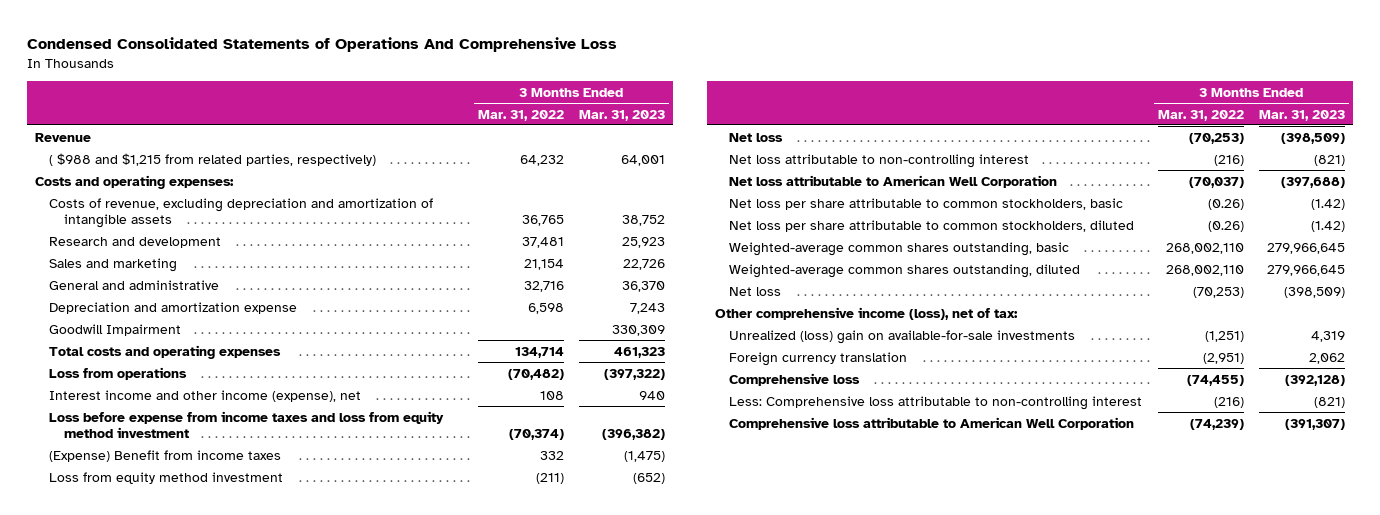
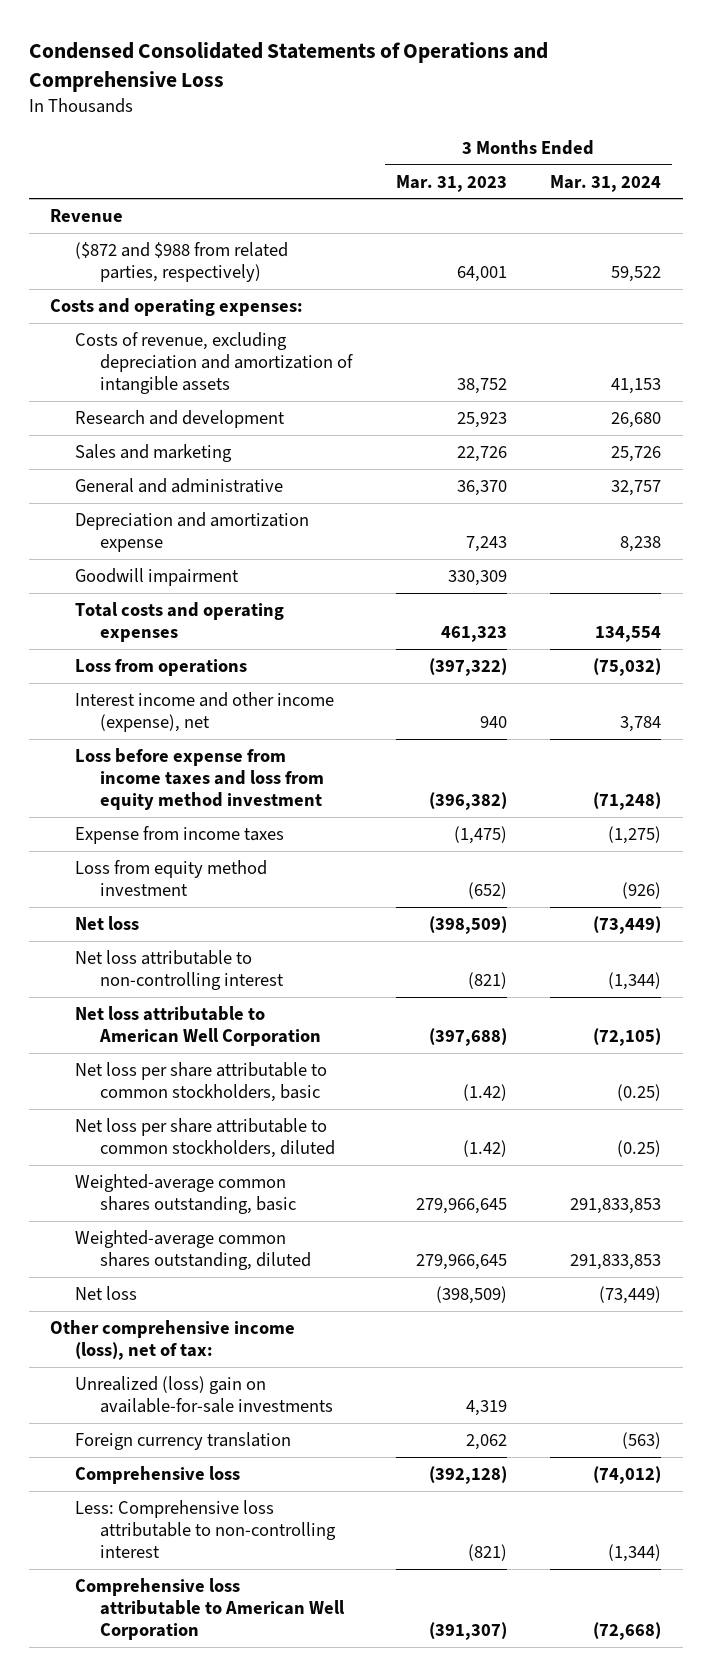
[27,36,618,52] Condensed Consolidated Statements of Operations And Comprehensive Loss -> [28,41,548,92] Condensed Consolidated Statements of Operations and Comprehensive Loss
[477,109,564,121] Mar. 31, 2022 -> none
none -> [550,174,662,192] Mar. 31, 2024
[49,152,377,166] ( $988 and $1,215 from related parties, respectively) -> [75,242,289,283] ($872 and $988 from related parties, respectively)
[49,323,182,336] Goodwill Impairment -> [75,568,240,587] Goodwill impairment
[49,449,282,462] (Expense) Benefit from income taxes -> [75,826,285,845] Expense from income taxes

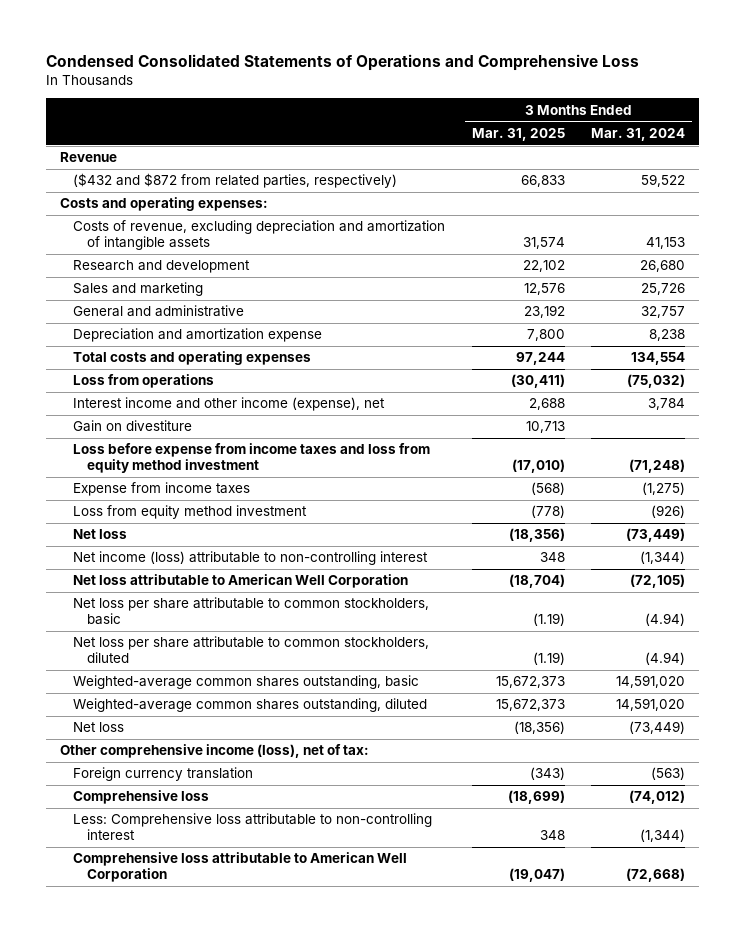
[395,174,507,192] Mar. 31, 2023 -> none
none -> [471,127,565,141] Mar. 31, 2025
[75,242,289,283] ($872 and $988 from related parties, respectively) -> [73,173,398,189] ($432 and $872 from related parties, respectively)
[75,568,240,587] Goodwill impairment -> none
none -> [73,420,193,433] Gain on divestiture
[75,950,284,991] Net loss attributable to non-controlling interest -> [73,551,429,566] Net income (loss) attributable to non-controlling interest
[617,1084,662,1102] (0.25) -> [645,613,686,627] (4.94)
[617,1140,662,1158] (0.25) -> [645,652,686,666] (4.94)
[570,1198,662,1215] 291,833,853 -> [616,675,686,689] 14,591,020
[570,1254,662,1271] 291,833,853 -> [616,698,686,712] 14,591,020
[75,1376,333,1414] Unrealized (loss) gain on available-for-sale investments -> none

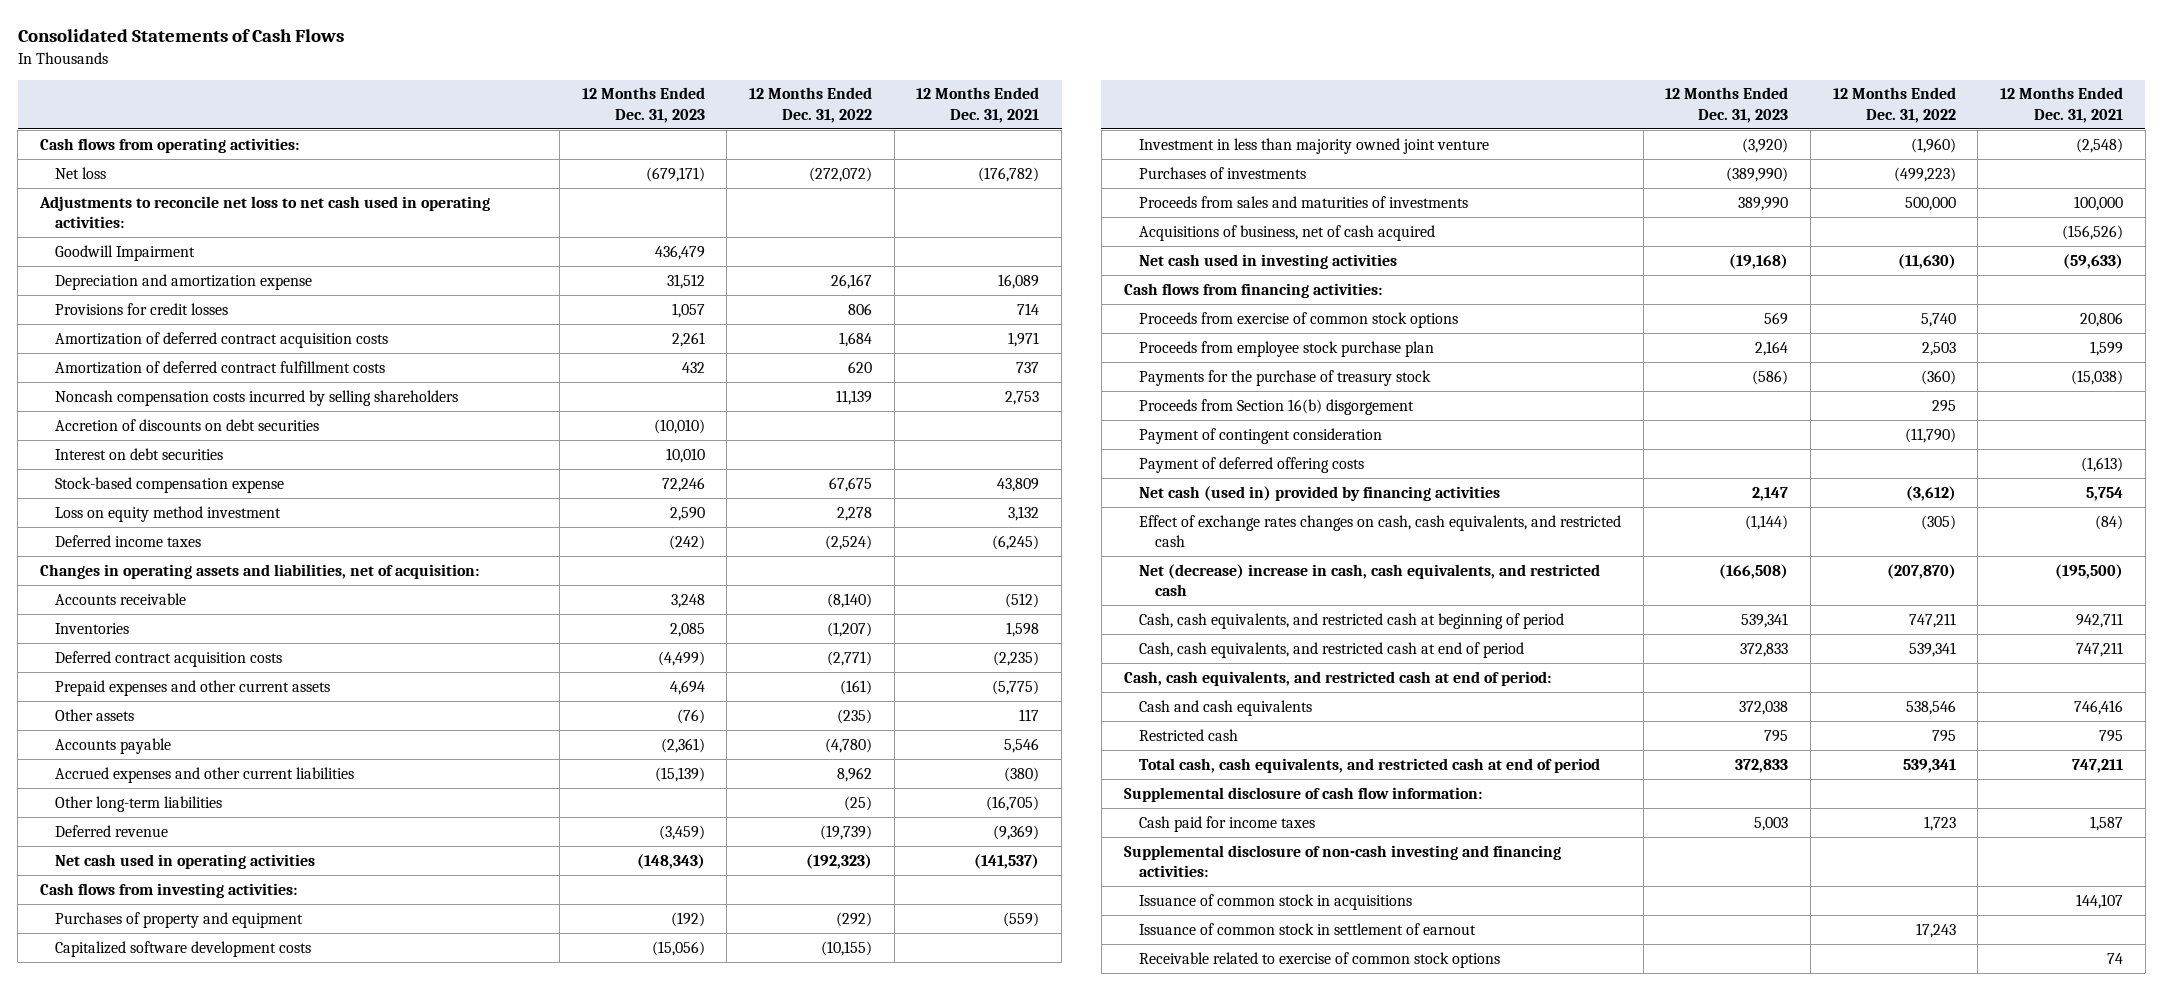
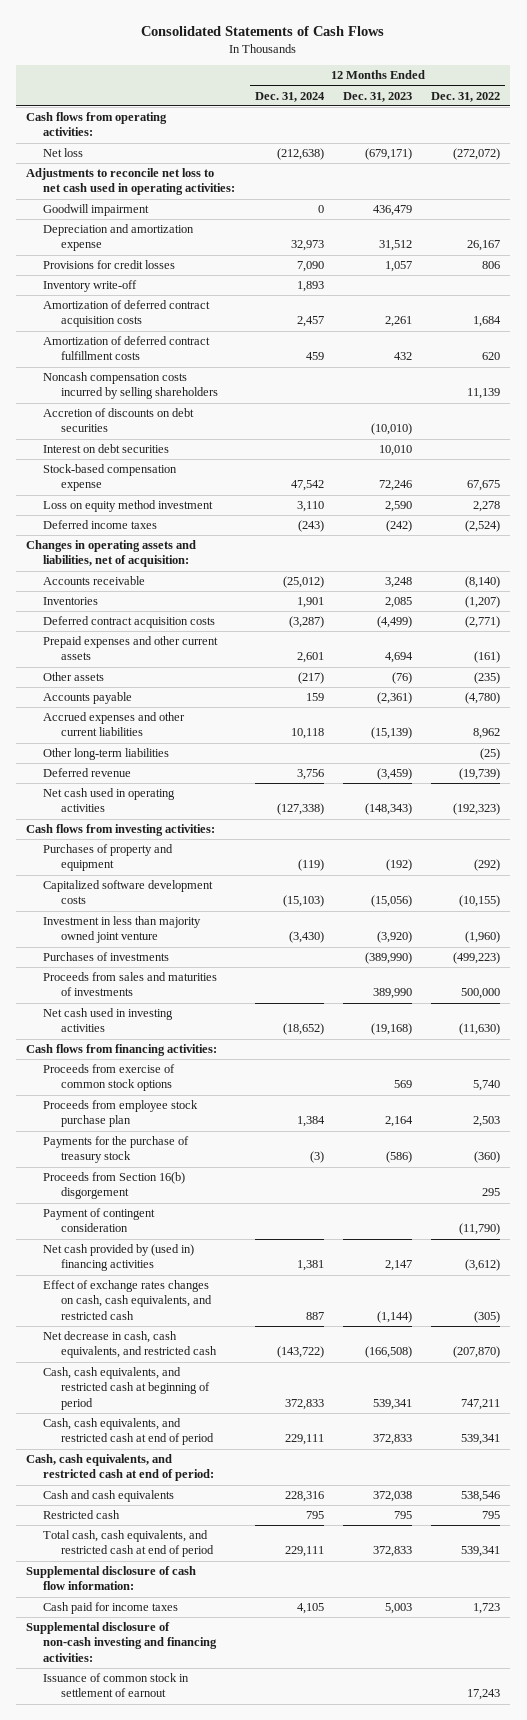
[916,87,1040,123] 12 Months Ended Dec. 31, 2021 -> none
none -> [254,91,325,102] Dec. 31, 2024
[55,244,196,261] Goodwill Impairment -> [43,204,150,217] Goodwill impairment
none -> [43,280,138,293] Inventory write-off
[1139,224,1436,241] Acquisitions of business, net of cash acquired -> none
[1139,456,1365,473] Payment of deferred offering costs -> none
[1139,485,1501,501] Net cash (used in) provided by financing activities -> [43,1244,195,1272] Net cash provided by (used in) financing activities
[1139,563,1601,597] Net (decrease) increase in cash, cash equivalents, and restricted cash -> [43,1331,217,1359] Net decrease in cash, cash equivalents, and restricted cash
[1139,893,1413,910] Issuance of common stock in acquisitions -> none
[1139,951,1501,968] Receivable related to exercise of common stock options -> none

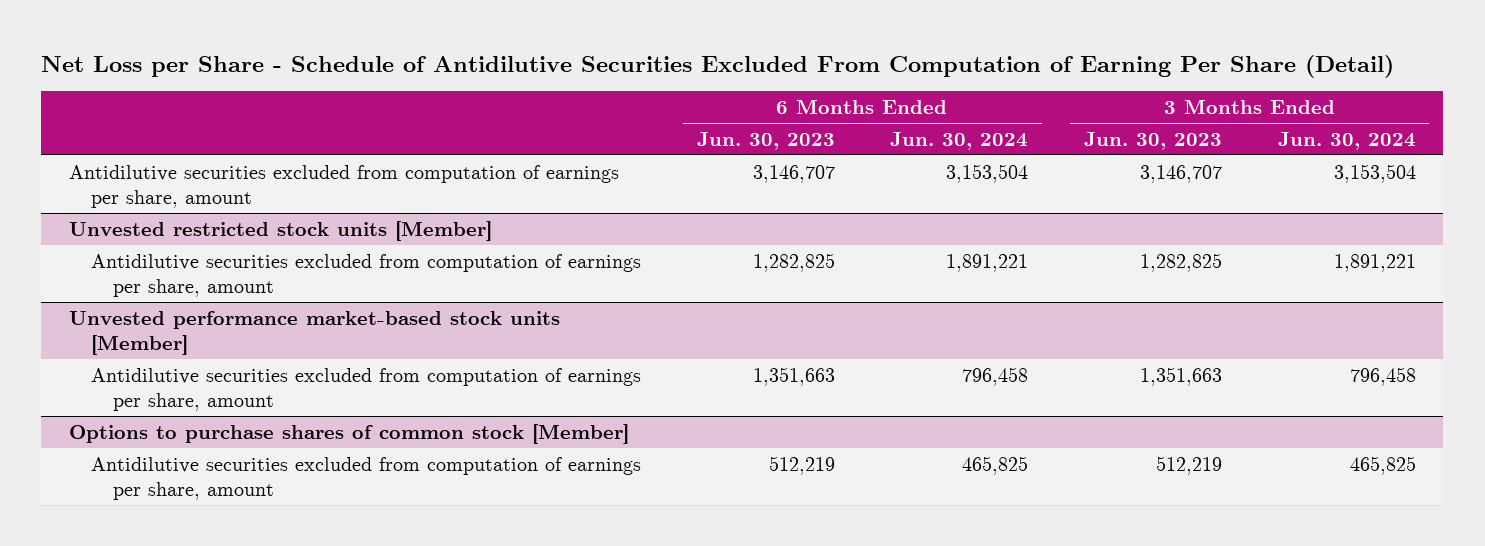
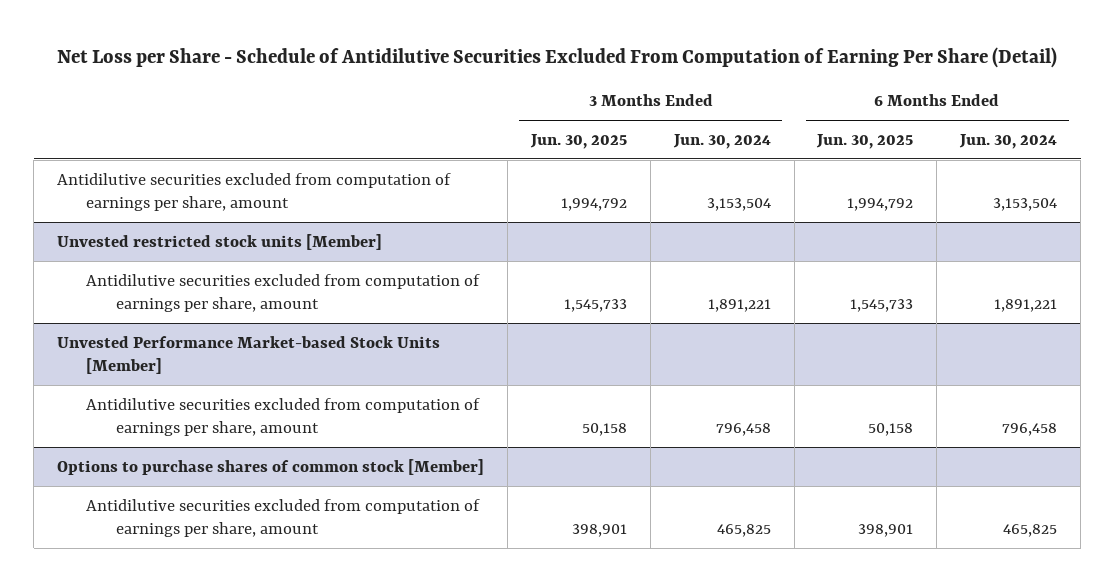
[696,131,835,150] Jun. 30, 2023 -> none
[1083,131,1222,150] Jun. 30, 2023 -> none
none -> [529,133,627,149] Jun. 30, 2025
none -> [816,133,914,149] Jun. 30, 2025
[69,310,561,355] Unvested performance market-based stock units [Member] -> [56,335,440,375] Unvested Performance Market-based Stock Units [Member]

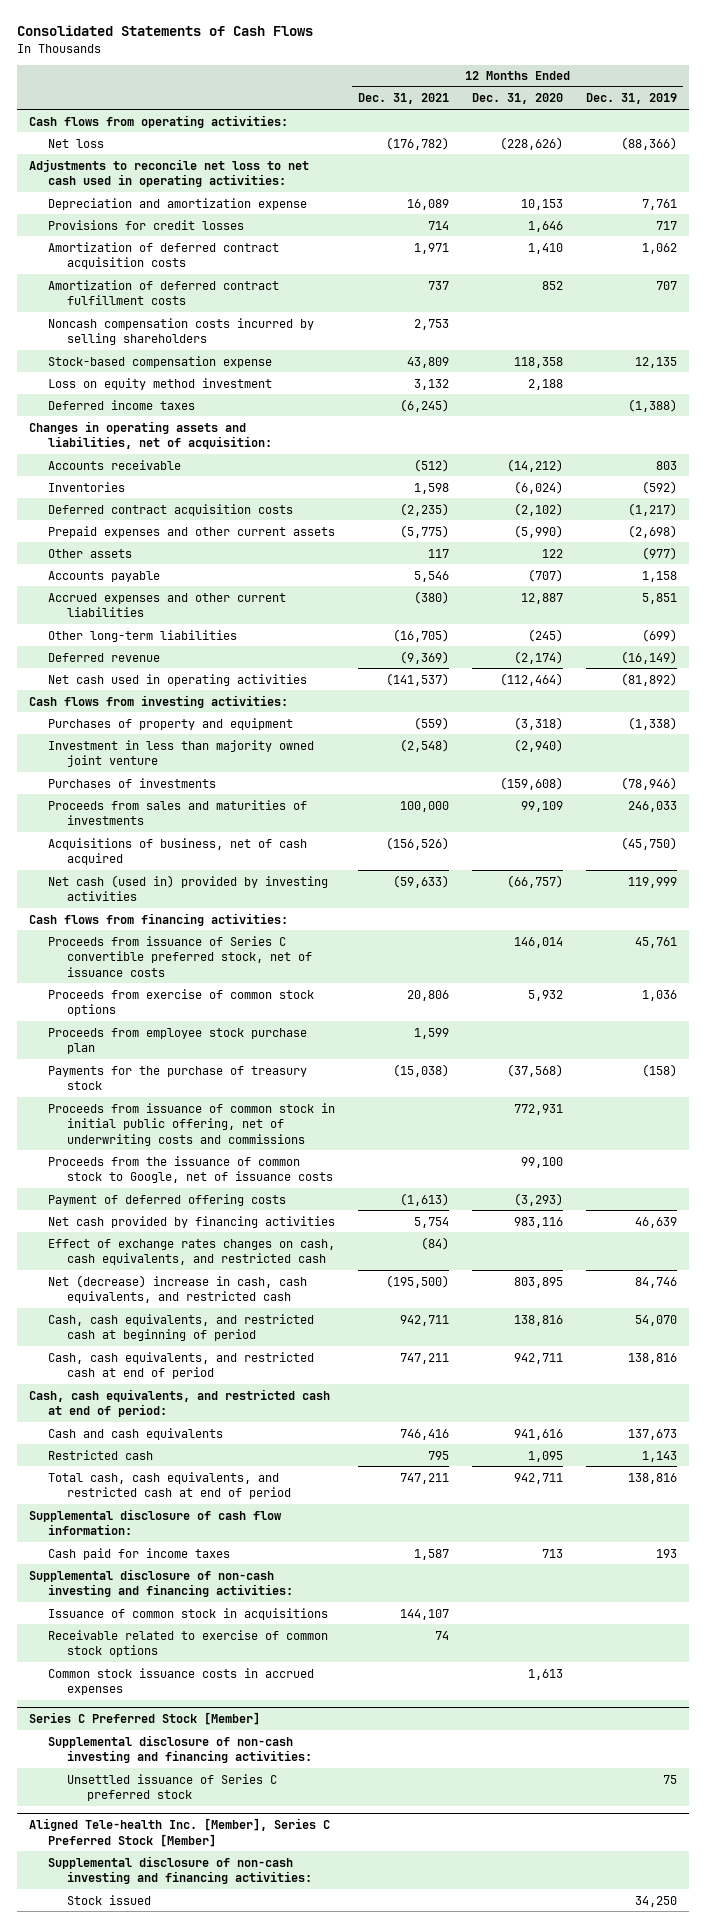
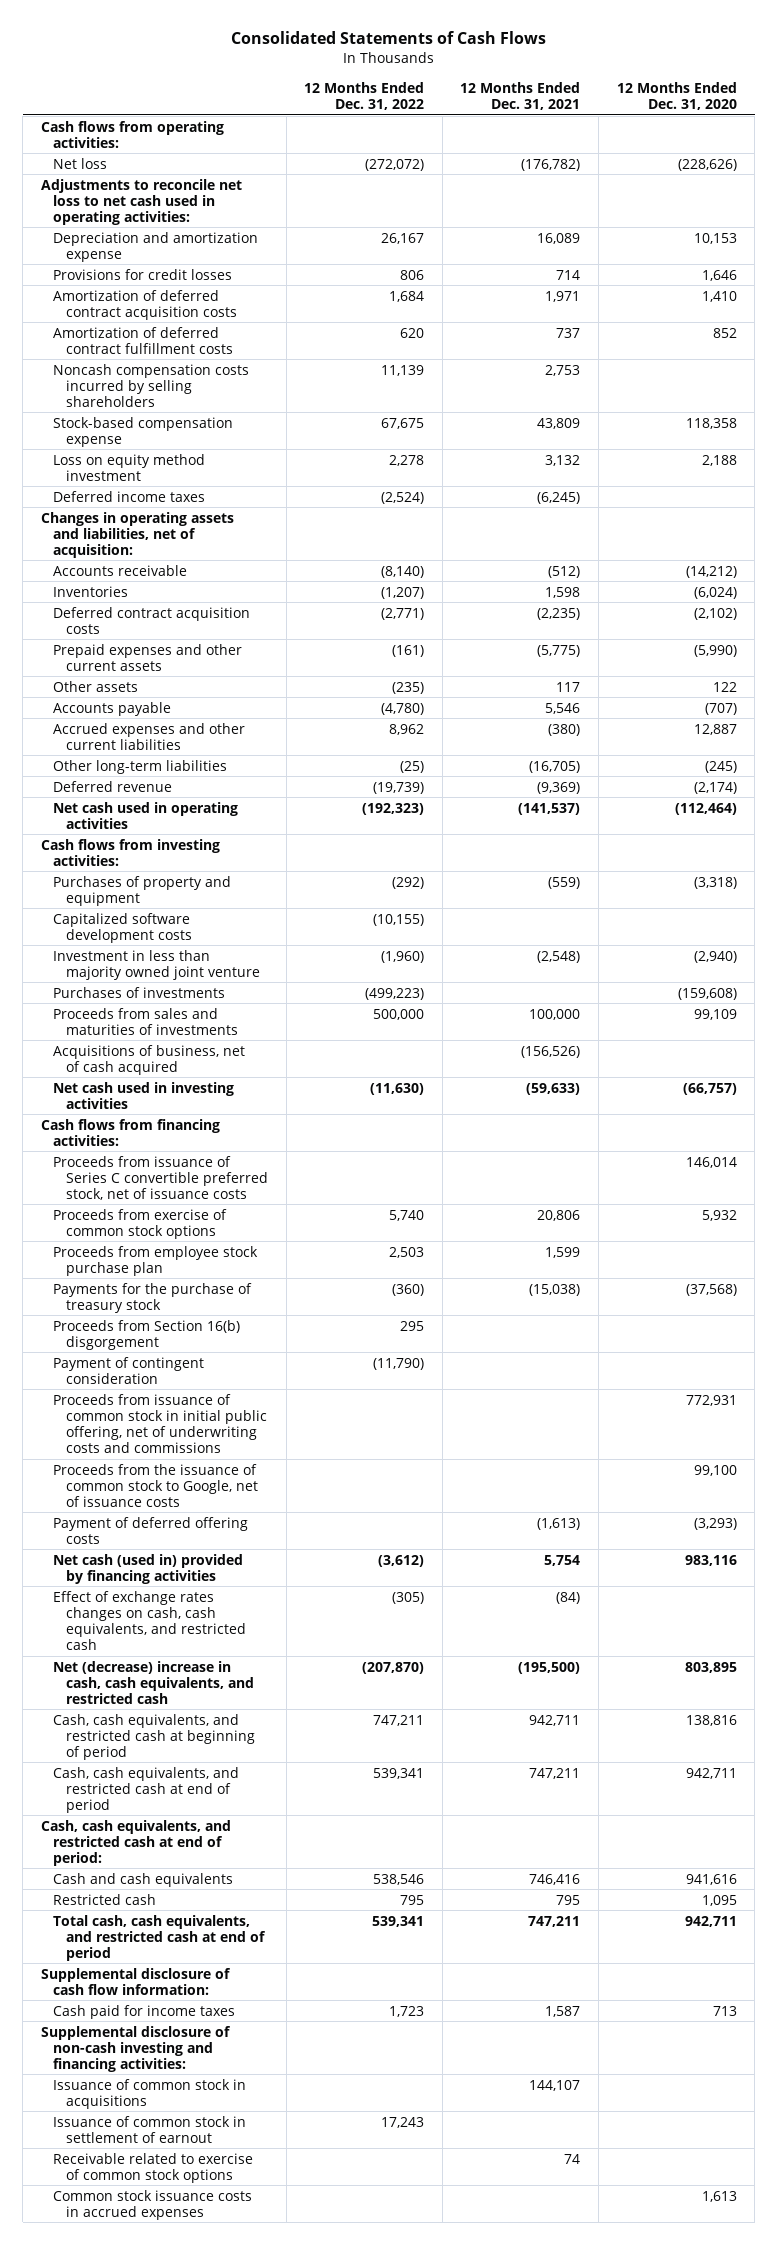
[586,93,678,105] Dec. 31, 2019 -> none
none -> [304,81,425,111] 12 Months Ended Dec. 31, 2022
none -> [53,912,192,943] Capitalized software development costs
[48,874,329,902] Net cash (used in) provided by investing activities -> [53,1081,235,1109] Net cash used in investing activities
none -> [53,1319,241,1350] Proceeds from Section 16(b) disgorgement
none -> [53,1356,205,1384] Payment of contingent consideration
[48,1215,336,1228] Net cash provided by financing activities -> [53,1553,244,1584] Net cash (used in) provided by financing activities
none -> [53,2115,247,2143] Issuance of common stock in settlement of earnout
[28,1712,260,1726] Series C Preferred Stock [Member] -> none
[48,1734,313,1764] Supplemental disclosure of non-cash investing and financing activities: -> none
[67,1773,278,1802] Unsettled issuance of Series C preferred stock -> none
[28,1818,330,1847] Aligned Tele-health Inc. [Member], Series C Preferred Stock [Member] -> none
[48,1855,313,1885] Supplemental disclosure of non-cash investing and financing activities: -> none
[67,1894,152,1905] Stock issued -> none

